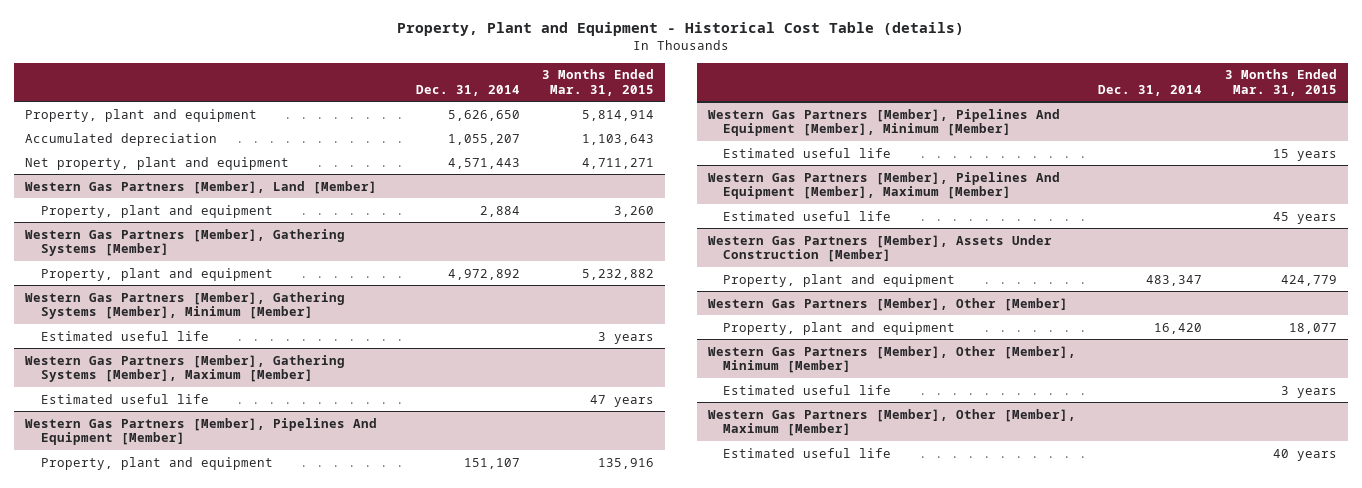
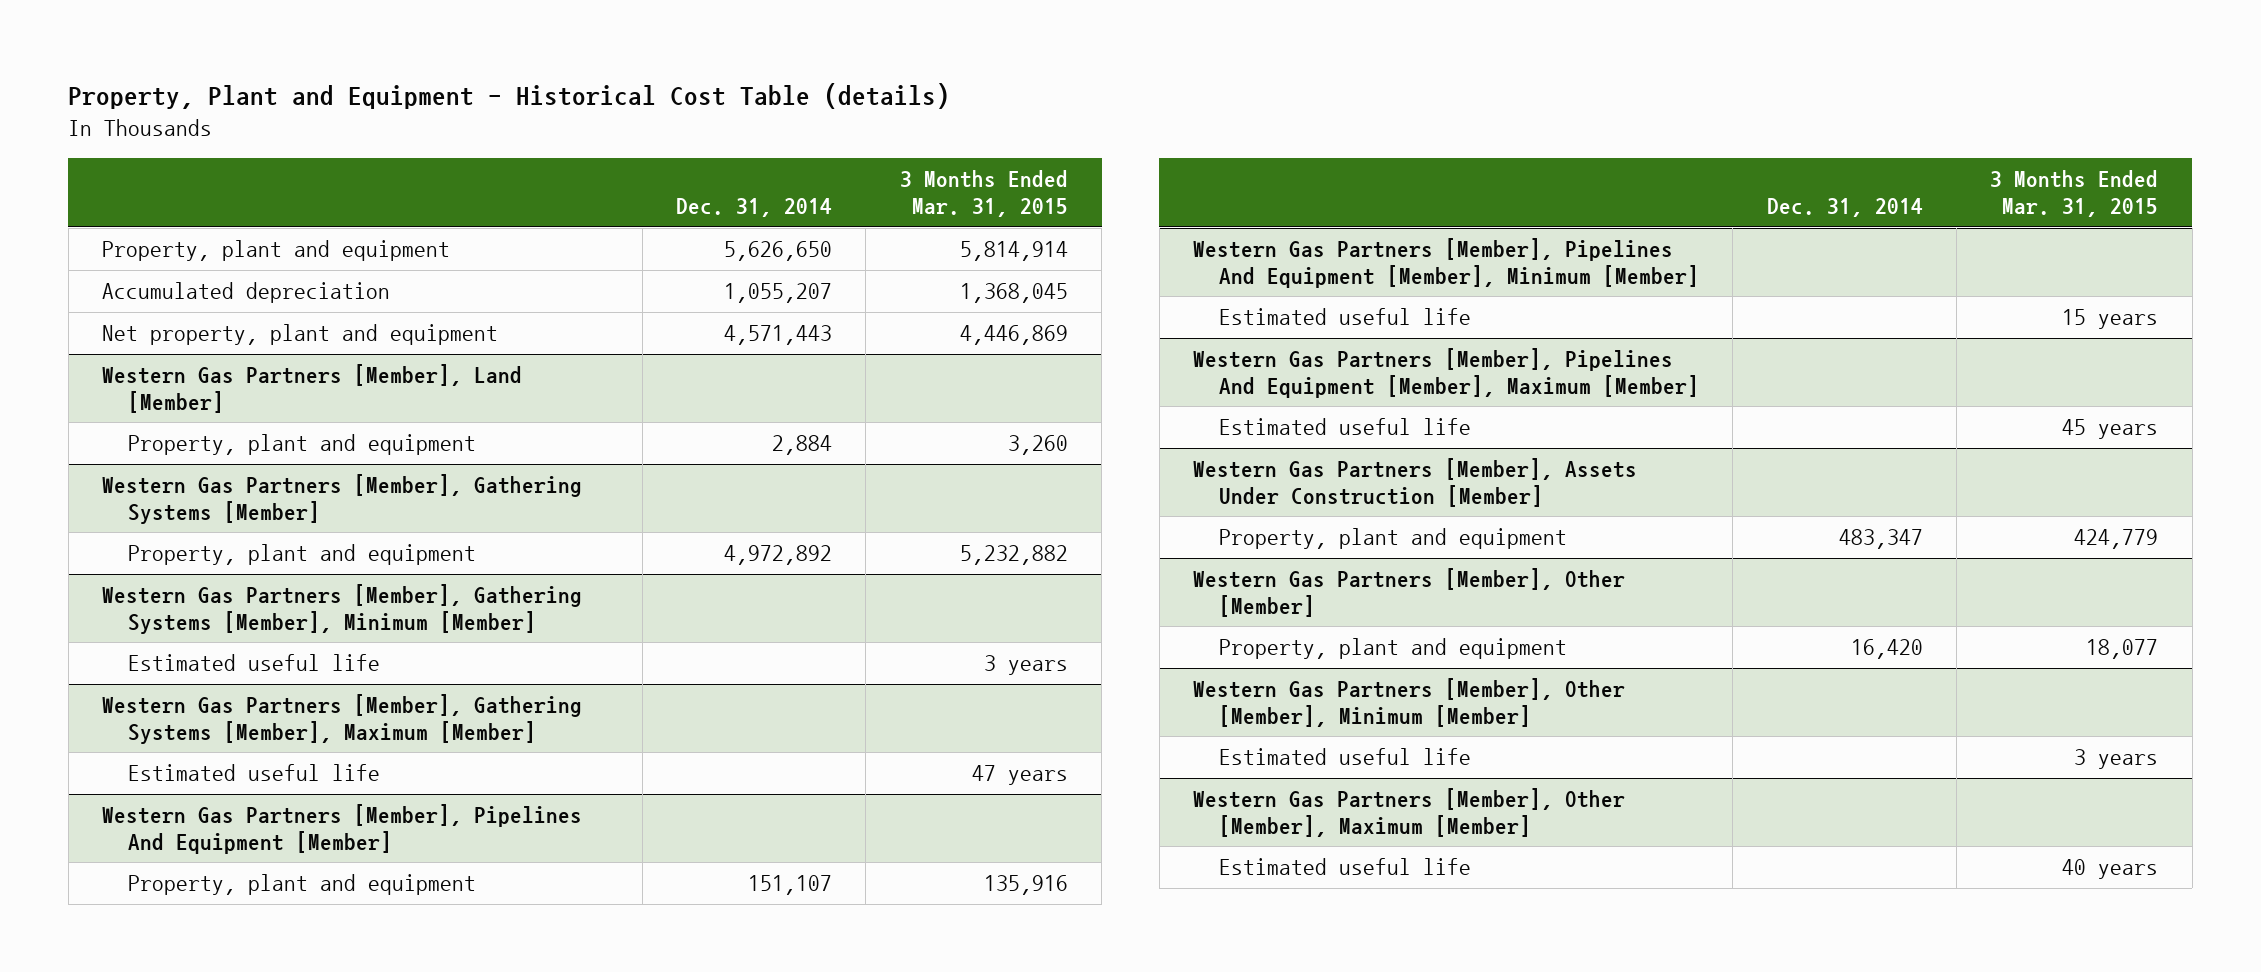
[582,133,655,145] 1,103,643 -> [959,283,1068,304] 1,368,045
[582,157,655,169] 4,711,271 -> [959,325,1068,346] 4,446,869

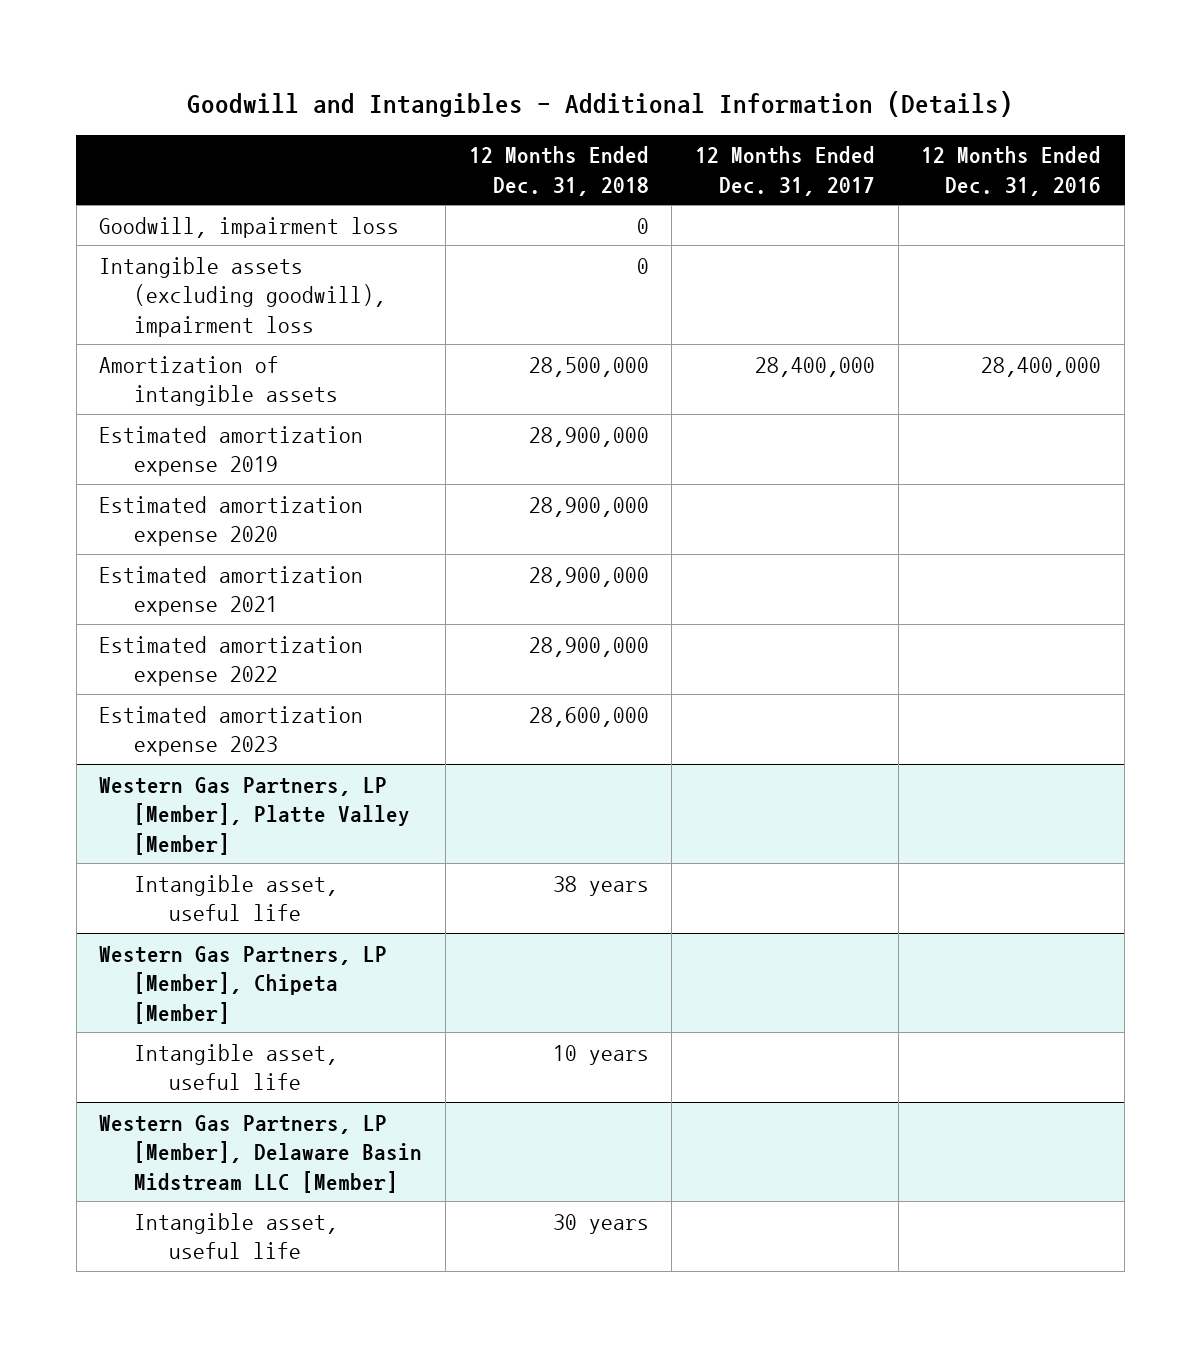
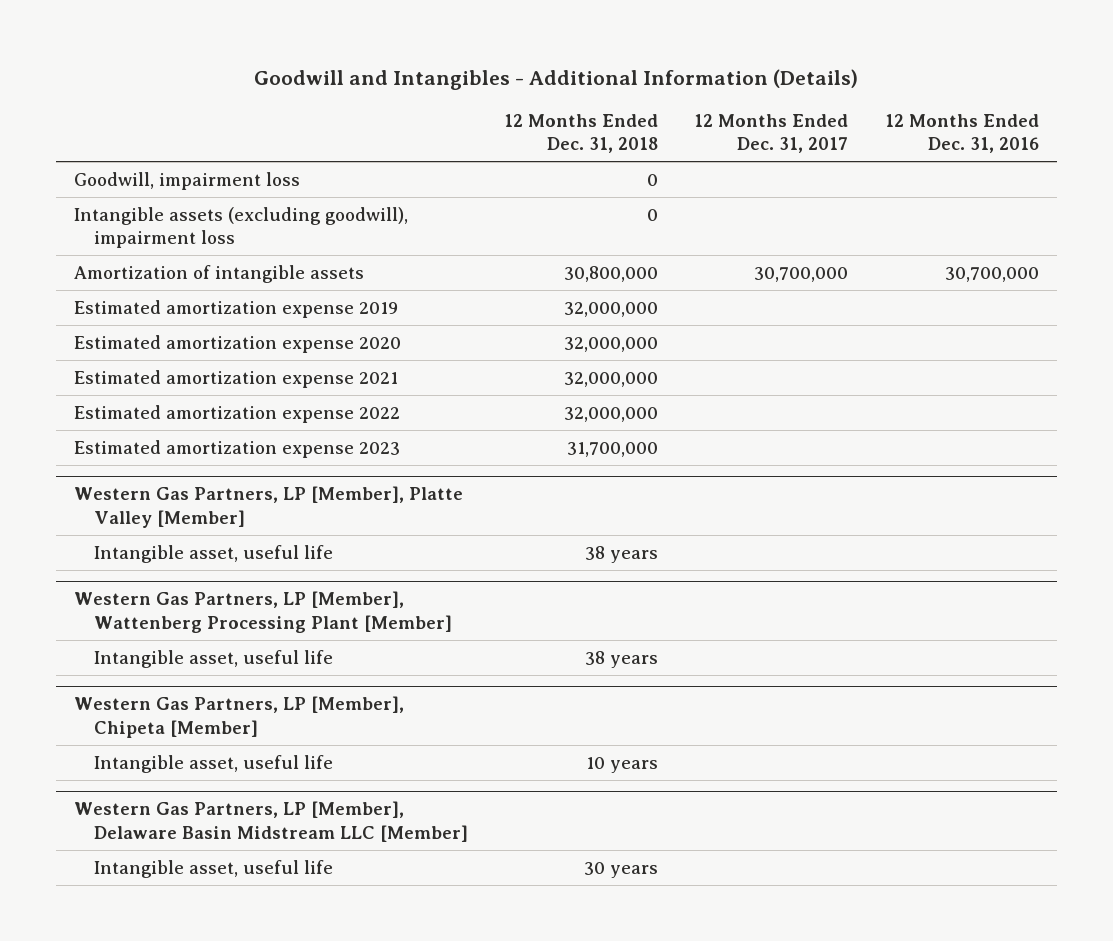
[528,356,649,377] 28,500,000 -> [564,265,659,282] 30,800,000
[755,356,876,377] 28,400,000 -> [754,266,849,282] 30,700,000
[981,356,1102,377] 28,400,000 -> [944,266,1039,282] 30,700,000
[528,426,649,447] 28,900,000 -> [564,301,659,317] 32,000,000
[528,496,649,517] 28,900,000 -> [564,336,659,352] 32,000,000
[528,566,649,587] 28,900,000 -> [564,371,659,387] 32,000,000
[528,636,649,657] 28,900,000 -> [564,406,659,422] 32,000,000
[528,706,649,727] 28,600,000 -> [567,441,659,457] 31,700,000
none -> [74,591,453,633] Western Gas Partners, LP [Member], Wattenberg Processing Plant [Member]
none -> [94,649,334,668] Intangible asset, useful life

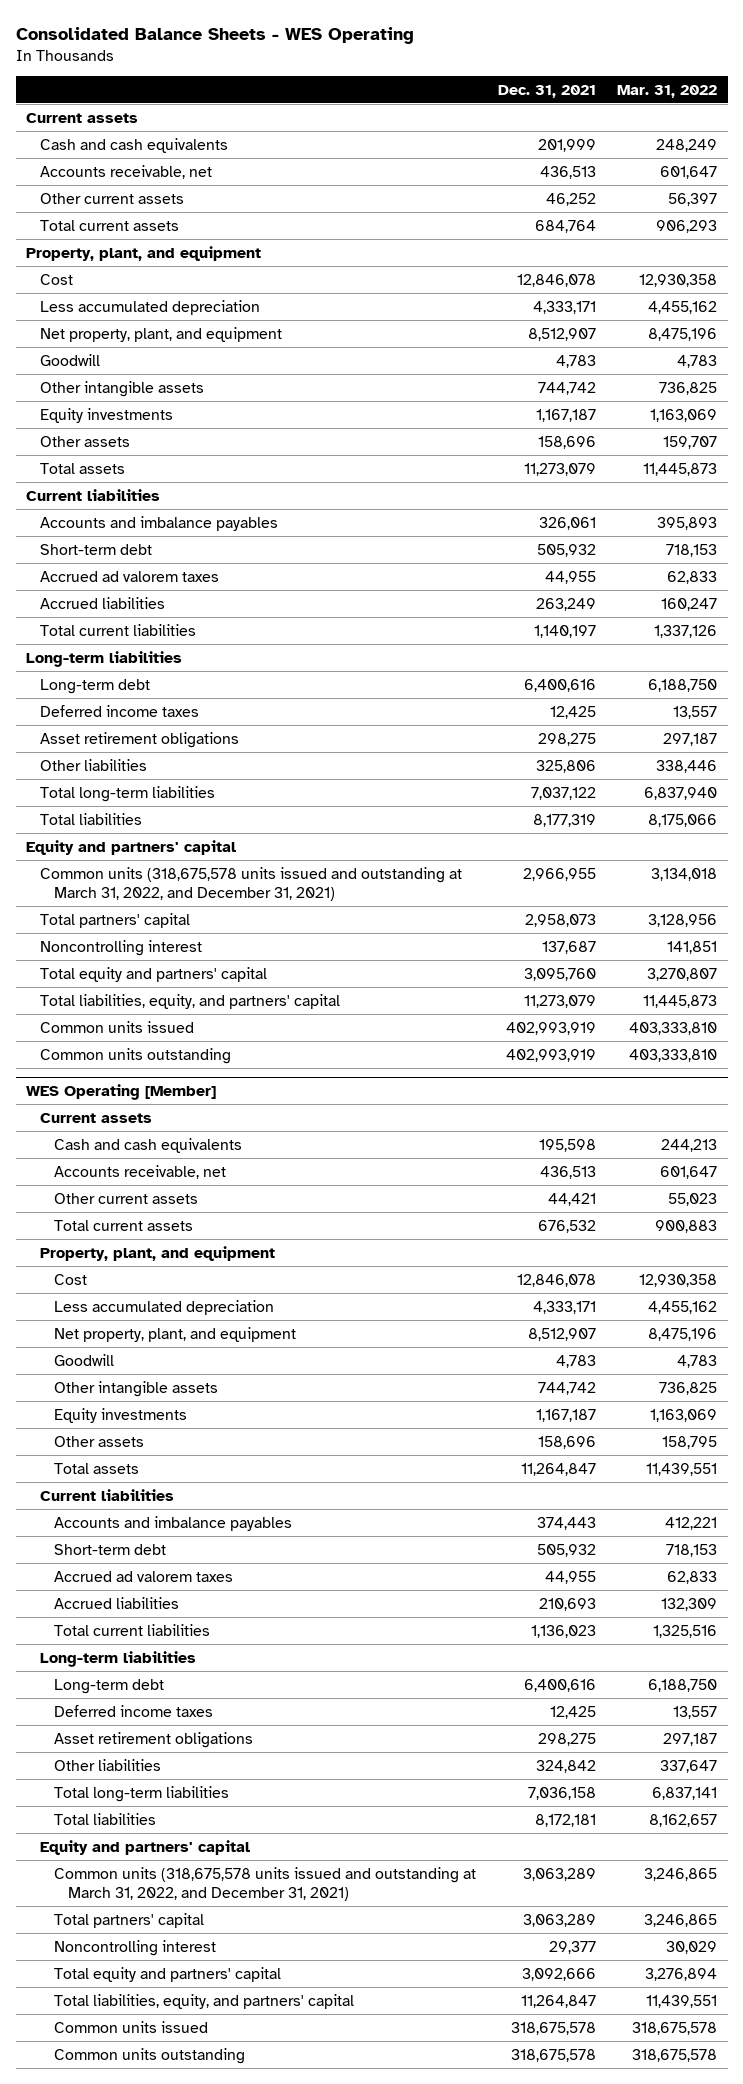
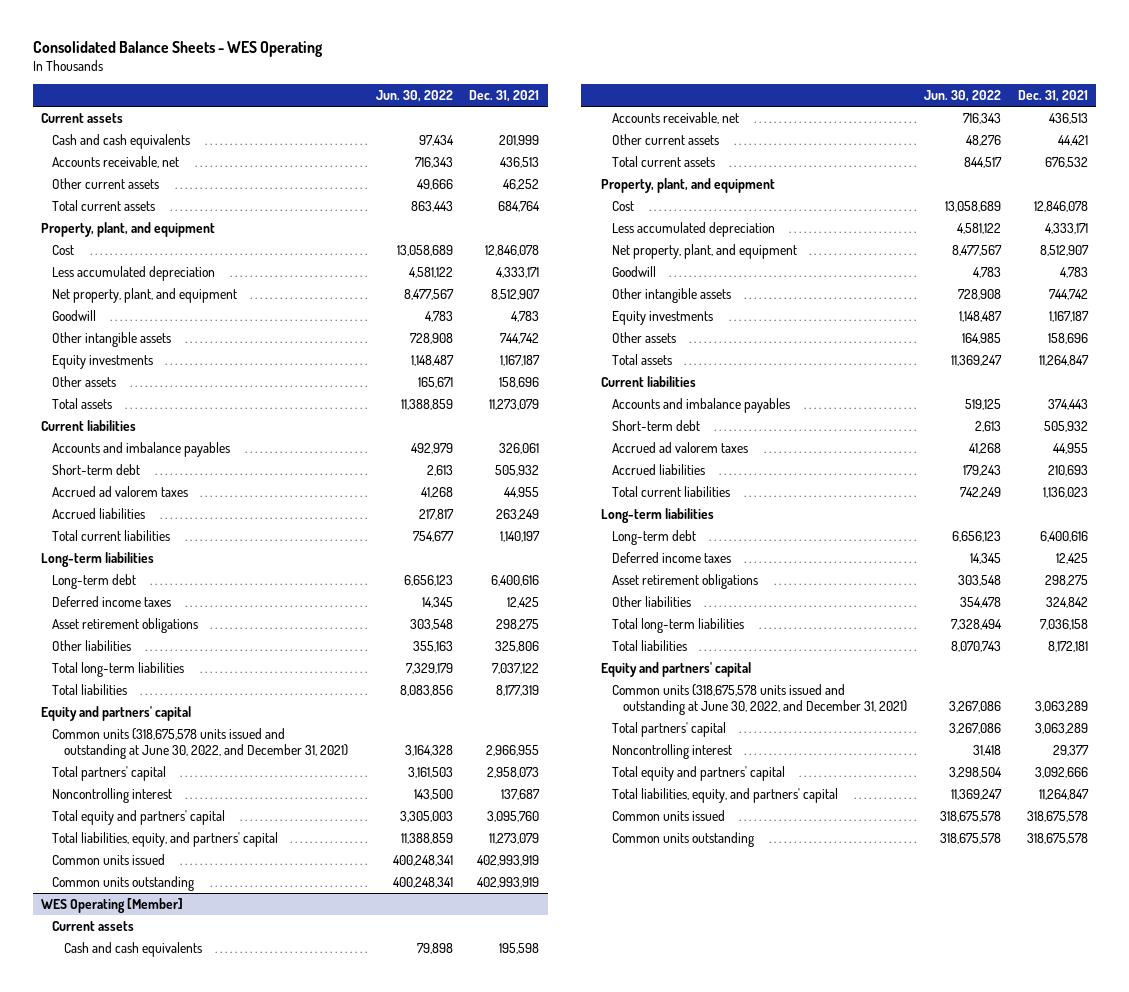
[616,84,717,98] Mar. 31, 2022 -> none
none -> [375,90,453,103] Jun. 30, 2022
[40,866,463,901] Common units (318,675,578 units issued and outstanding at March 31, 2022, and December 31, 2021) -> [52,727,348,760] Common units (318,675,578 units issued and outstanding at June 30, 2022, and December 31, 2021)
[54,1866,477,1901] Common units (318,675,578 units issued and outstanding at March 31, 2022, and December 31, 2021) -> [611,683,908,716] Common units (318,675,578 units issued and outstanding at June 30, 2022, and December 31, 2021)

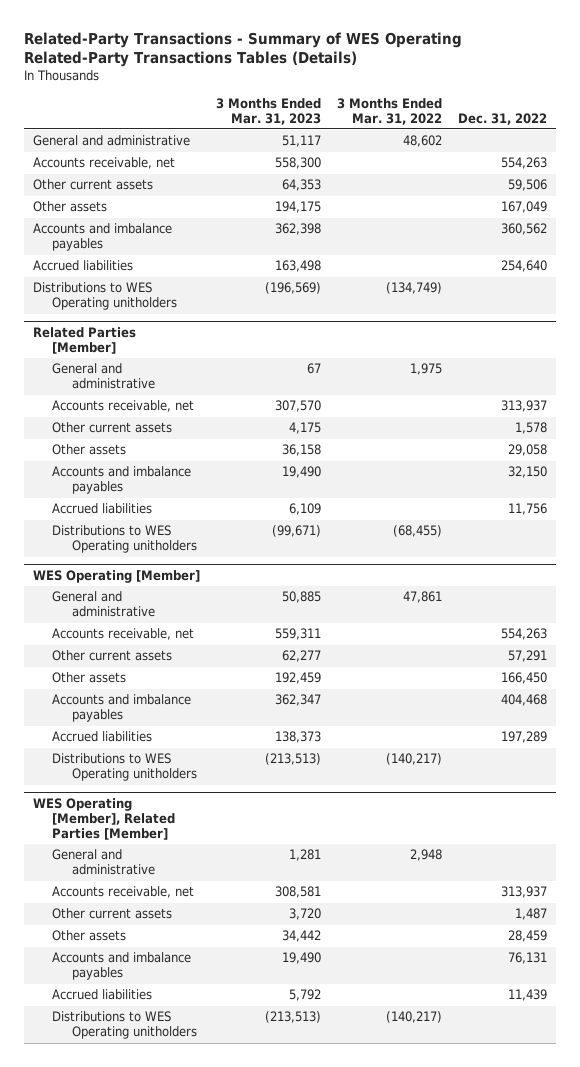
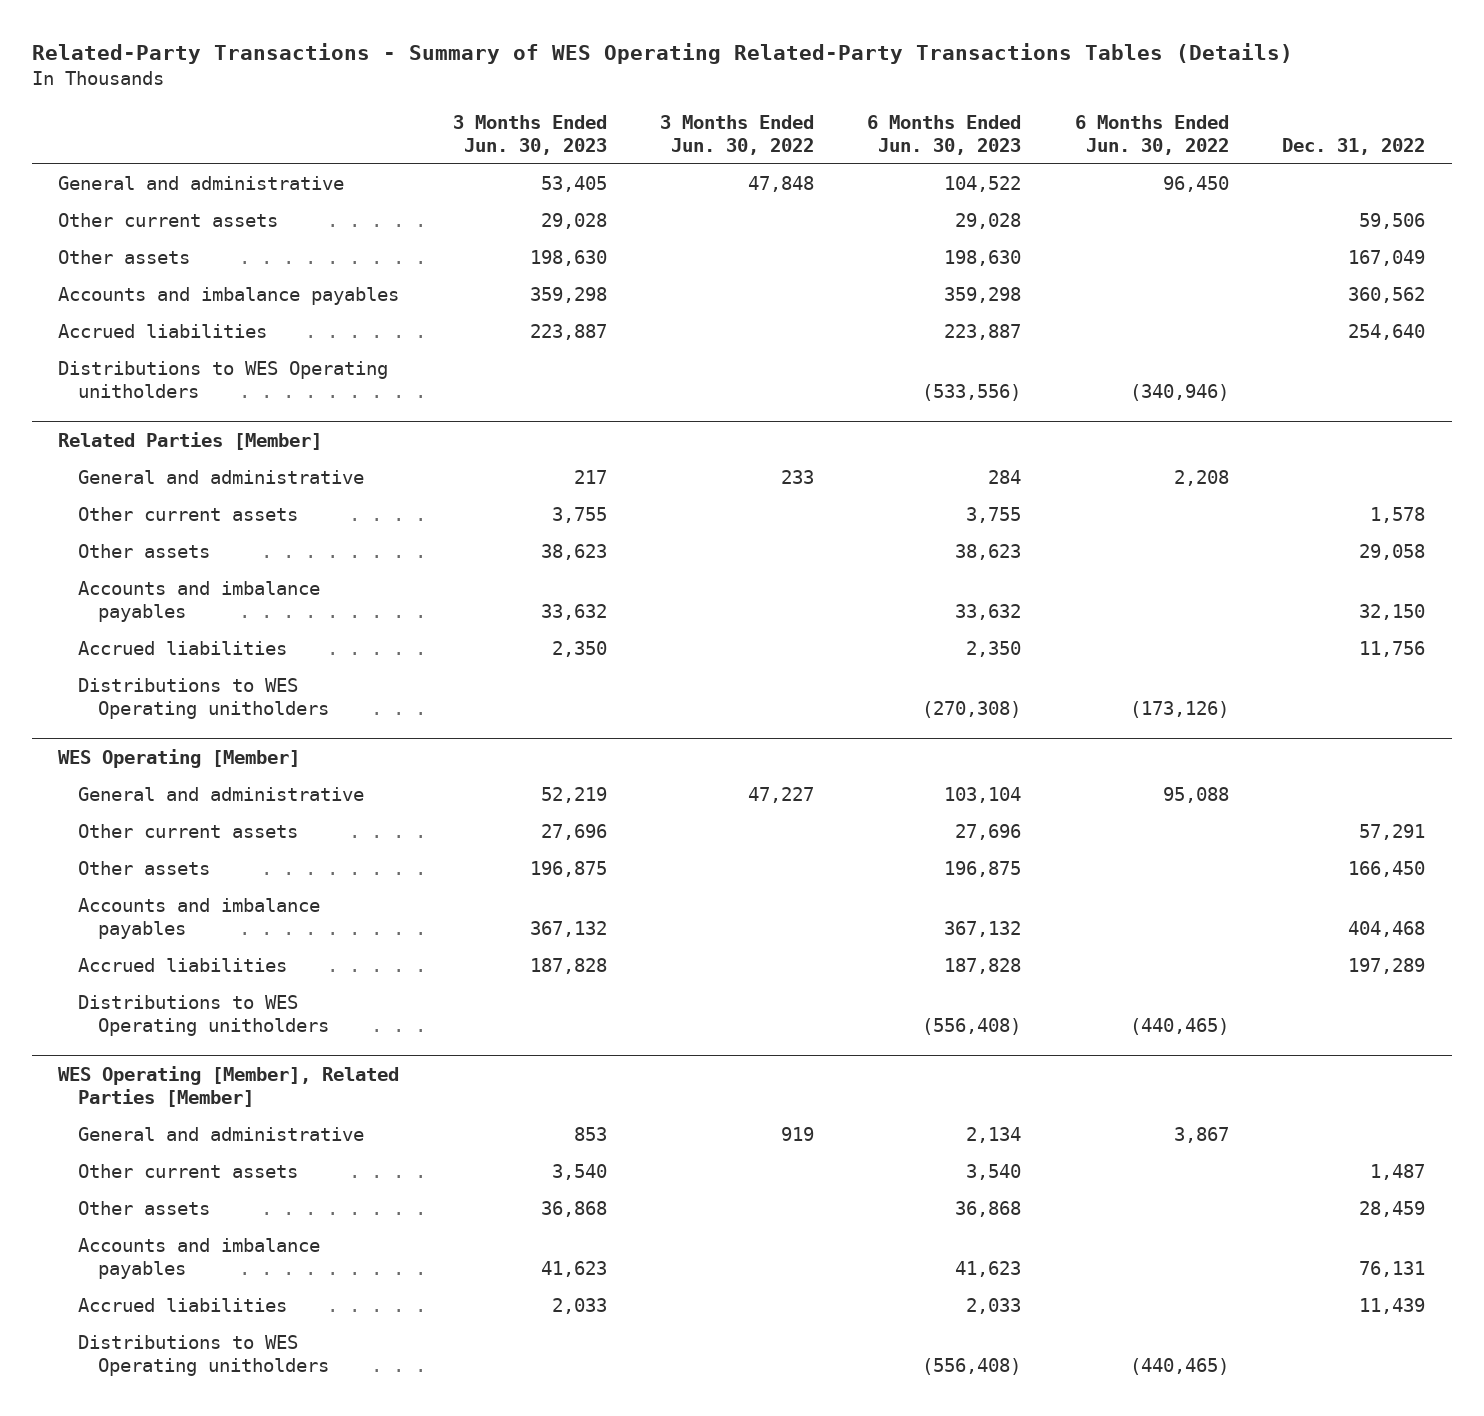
[215,97,321,125] 3 Months Ended Mar. 31, 2023 -> none
[337,97,443,125] 3 Months Ended Mar. 31, 2022 -> none
none -> [452,114,607,155] 3 Months Ended Jun. 30, 2023
none -> [660,114,815,155] 3 Months Ended Jun. 30, 2022
none -> [867,114,1022,155] 6 Months Ended Jun. 30, 2023
none -> [1074,114,1229,155] 6 Months Ended Jun. 30, 2022
[32,157,175,170] Accounts receivable, net -> none
[52,400,195,413] Accounts receivable, net -> none
[52,628,195,641] Accounts receivable, net -> none
[52,886,195,899] Accounts receivable, net -> none

